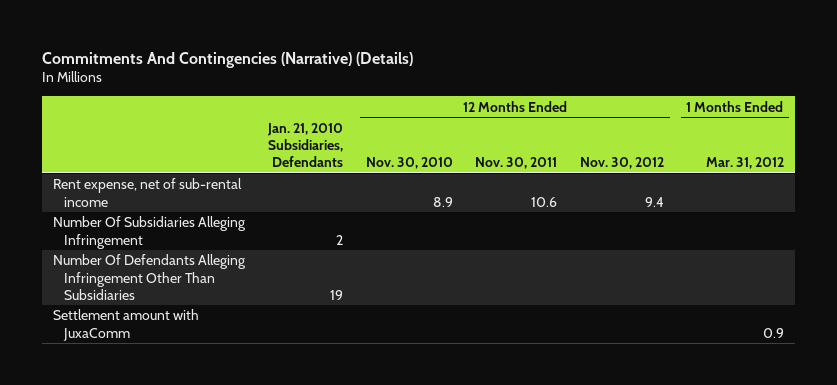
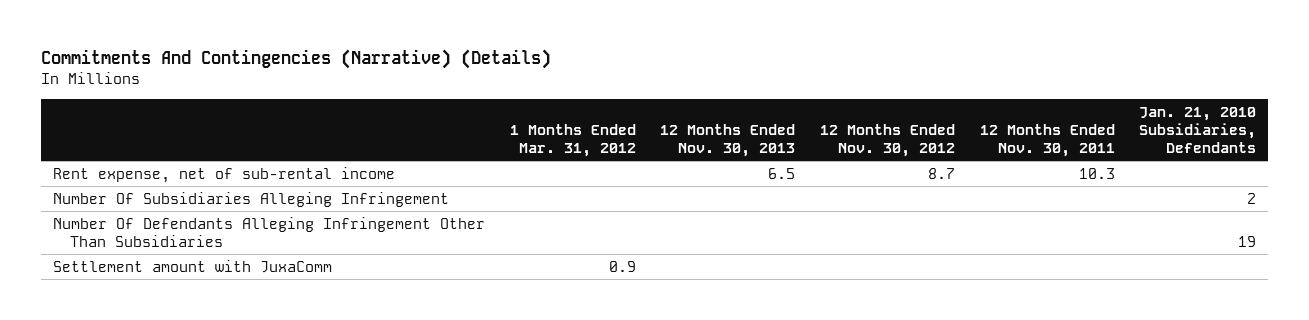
[365,157,453,170] Nov. 30, 2010 -> none
none -> [660,123,796,157] 12 Months Ended Nov. 30, 2013
[531,196,558,207] 10.6 -> [1078,167,1115,179] 10.3
[644,196,664,207] 9.4 -> [927,167,955,179] 8.7

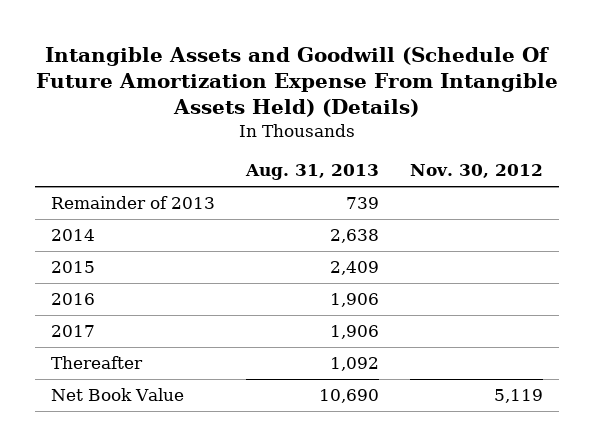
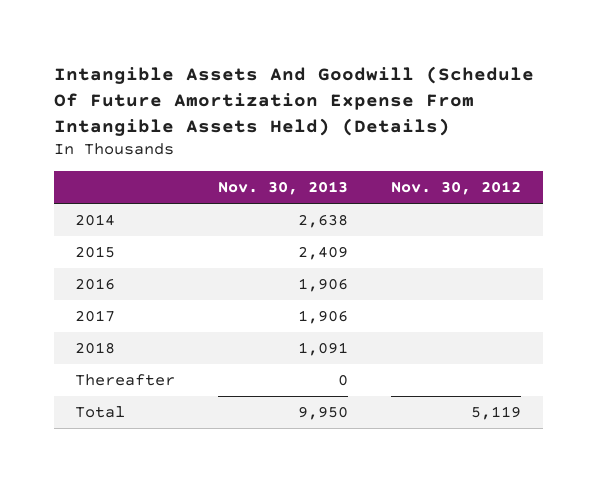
[36,46,559,118] Intangible Assets and Goodwill (Schedule Of Future Amortization Expense From Intangible Assets Held) (Details) -> [53,65,534,136] Intangible Assets And Goodwill (Schedule Of Future Amortization Expense From Intangible Assets Held) (Details)
[245,164,380,181] Aug. 31, 2013 -> none
none -> [218,181,349,196] Nov. 30, 2013
[51,196,216,210] Remainder of 2013 -> none
none -> [75,341,116,354] 2018
[51,388,185,402] Net Book Value -> [75,405,126,418] Total

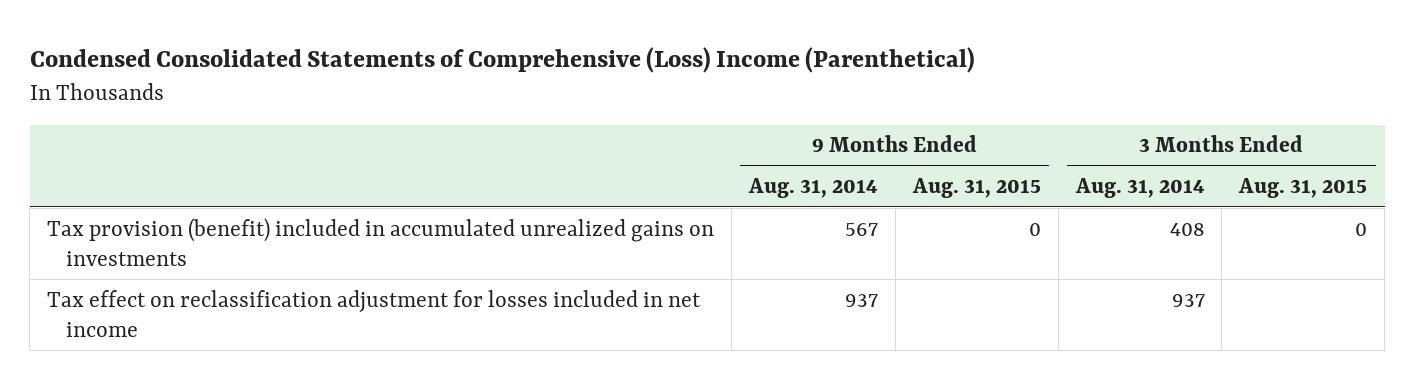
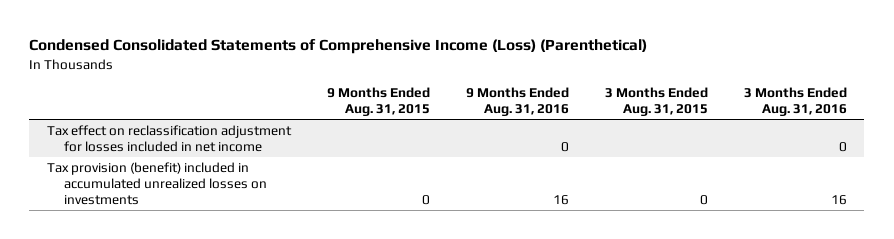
[29,47,975,74] Condensed Consolidated Statements of Comprehensive (Loss) Income (Parenthetical) -> [29,39,648,55] Condensed Consolidated Statements of Comprehensive Income (Loss) (Parenthetical)
[747,178,878,199] Aug. 31, 2014 -> none
[1074,178,1205,199] Aug. 31, 2014 -> none
none -> [465,87,569,116] 9 Months Ended Aug. 31, 2016
none -> [743,87,847,116] 3 Months Ended Aug. 31, 2016
[47,217,715,266] Tax provision (benefit) included in accumulated unrealized gains on investments -> none
none -> [47,162,267,205] Tax provision (benefit) included in accumulated unrealized losses on investments

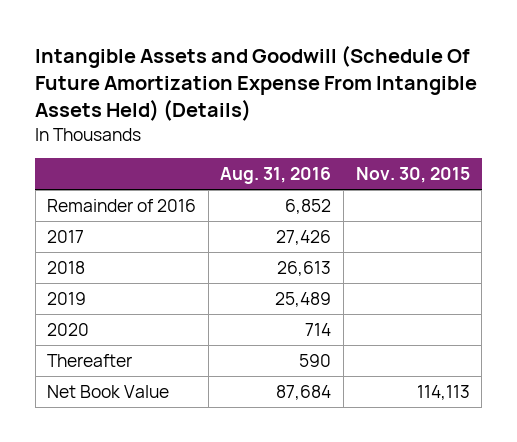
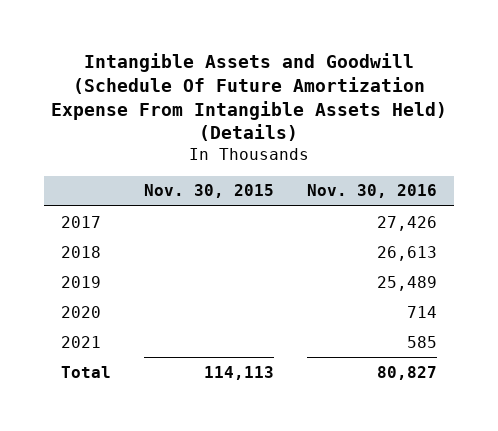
[220,167,332,185] Aug. 31, 2016 -> none
none -> [307,184,438,199] Nov. 30, 2016
[47,198,197,212] Remainder of 2016 -> none
[47,353,133,367] Thereafter -> none
none -> [60,335,101,348] 2021
[47,384,170,398] Net Book Value -> [60,365,111,378] Total

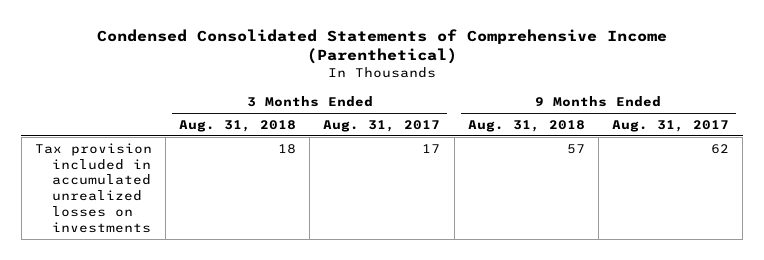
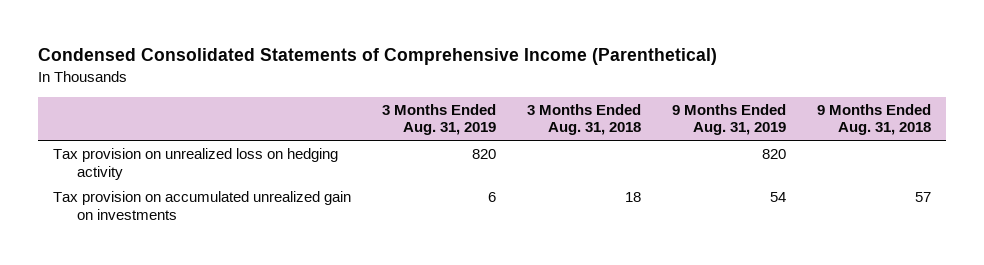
[323,119,441,132] Aug. 31, 2017 -> none
[612,119,730,132] Aug. 31, 2017 -> none
none -> [382,104,497,136] 3 Months Ended Aug. 31, 2019
none -> [672,104,787,136] 9 Months Ended Aug. 31, 2019
none -> [53,148,339,180] Tax provision on unrealized loss on hedging activity
[34,142,152,233] Tax provision included in accumulated unrealized losses on investments -> [53,191,352,220] Tax provision on accumulated unrealized gain on investments

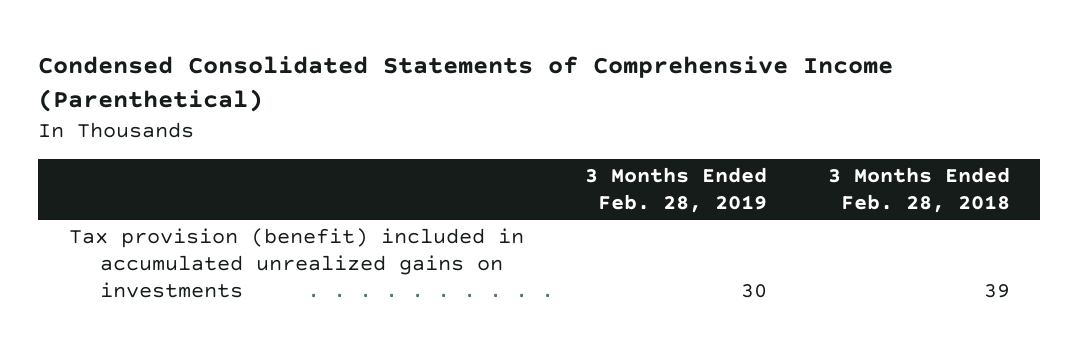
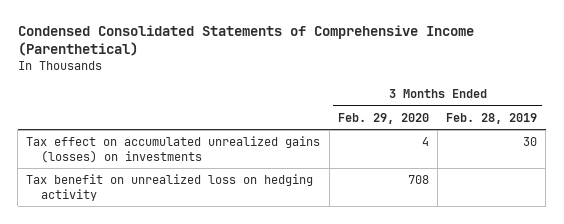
[827,167,1010,213] 3 Months Ended Feb. 28, 2018 -> none
none -> [337,112,429,124] Feb. 29, 2020
[68,228,524,298] Tax provision (benefit) included in accumulated unrealized gains on investments -> [26,136,321,163] Tax effect on accumulated unrealized gains (losses) on investments
none -> [26,174,314,201] Tax benefit on unrealized loss on hedging activity

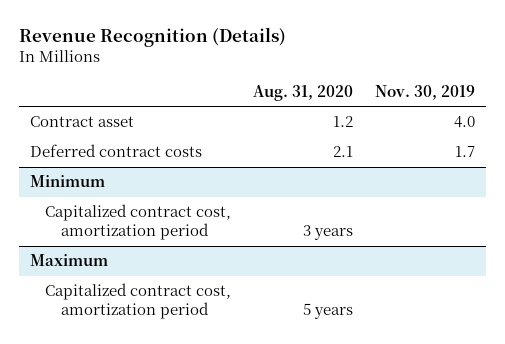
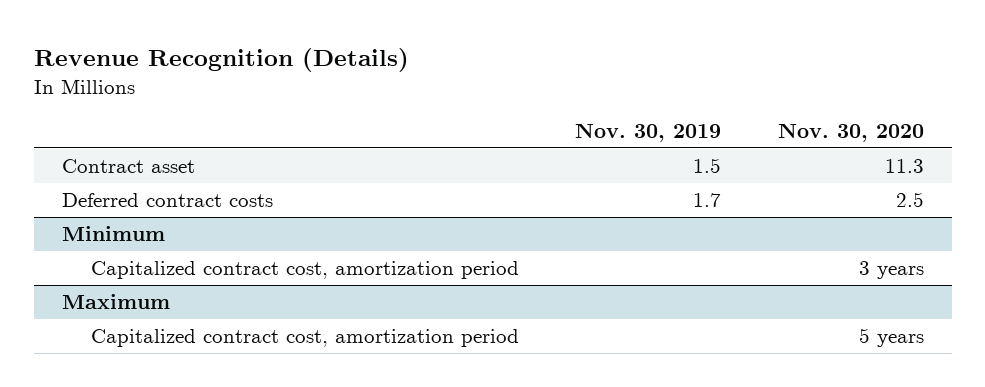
[253,84,354,101] Aug. 31, 2020 -> none
none -> [777,123,924,143] Nov. 30, 2020
[454,116,476,129] 4.0 -> [693,157,722,173] 1.5

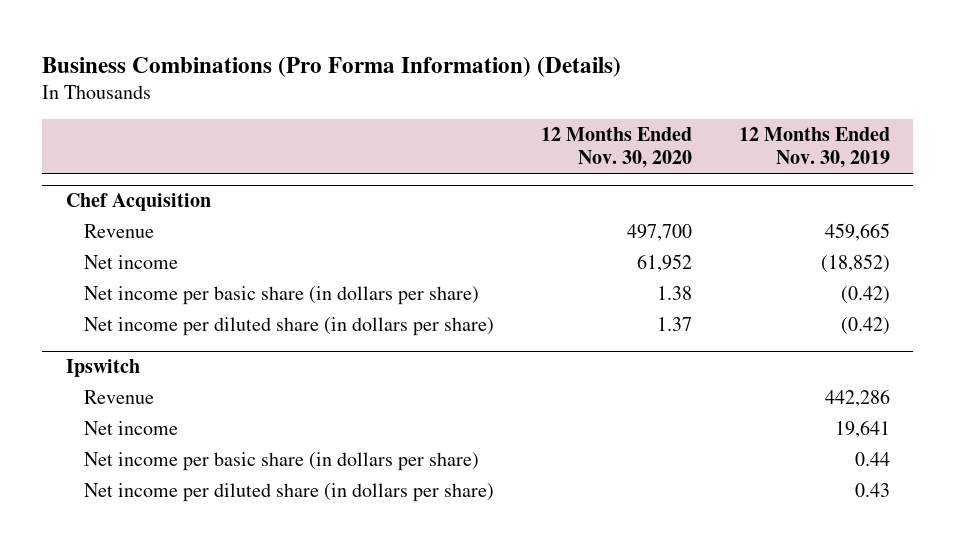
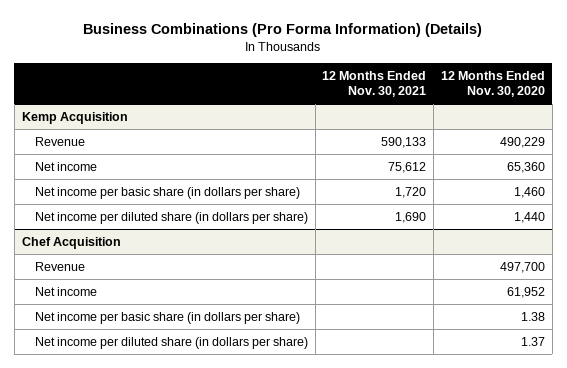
[738,127,890,169] 12 Months Ended Nov. 30, 2019 -> none
none -> [322,70,427,98] 12 Months Ended Nov. 30, 2021
none -> [21,111,128,124] Kemp Acquisition
none -> [34,136,85,146] Revenue
none -> [34,161,97,171] Net income
none -> [34,186,300,199] Net income per basic share (in dollars per share)
none -> [34,211,308,224] Net income per diluted share (in dollars per share)
[65,359,140,378] Ipswitch -> none
[83,389,154,404] Revenue -> none
[83,420,178,435] Net income -> none
[83,451,479,471] Net income per basic share (in dollars per share) -> none
[83,482,494,502] Net income per diluted share (in dollars per share) -> none

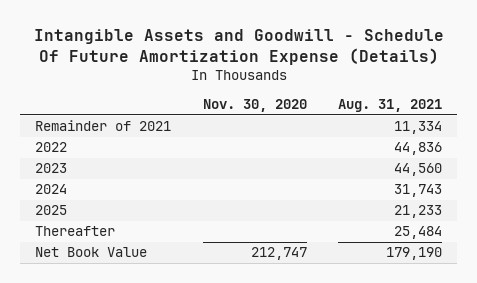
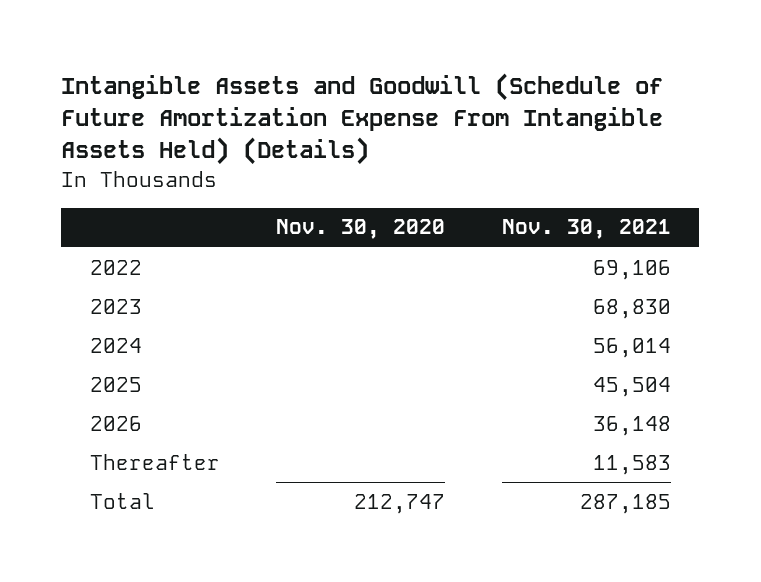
[33,28,444,65] Intangible Assets and Goodwill - Schedule Of Future Amortization Expense (Details) -> [61,72,664,166] Intangible Assets and Goodwill (Schedule of Future Amortization Expense From Intangible Assets Held) (Details)
[337,99,442,113] Aug. 31, 2021 -> none
none -> [501,219,671,240] Nov. 30, 2021
[35,120,172,132] Remainder of 2021 -> none
none -> [89,415,142,431] 2026
[35,247,148,258] Net Book Value -> [89,492,155,509] Total

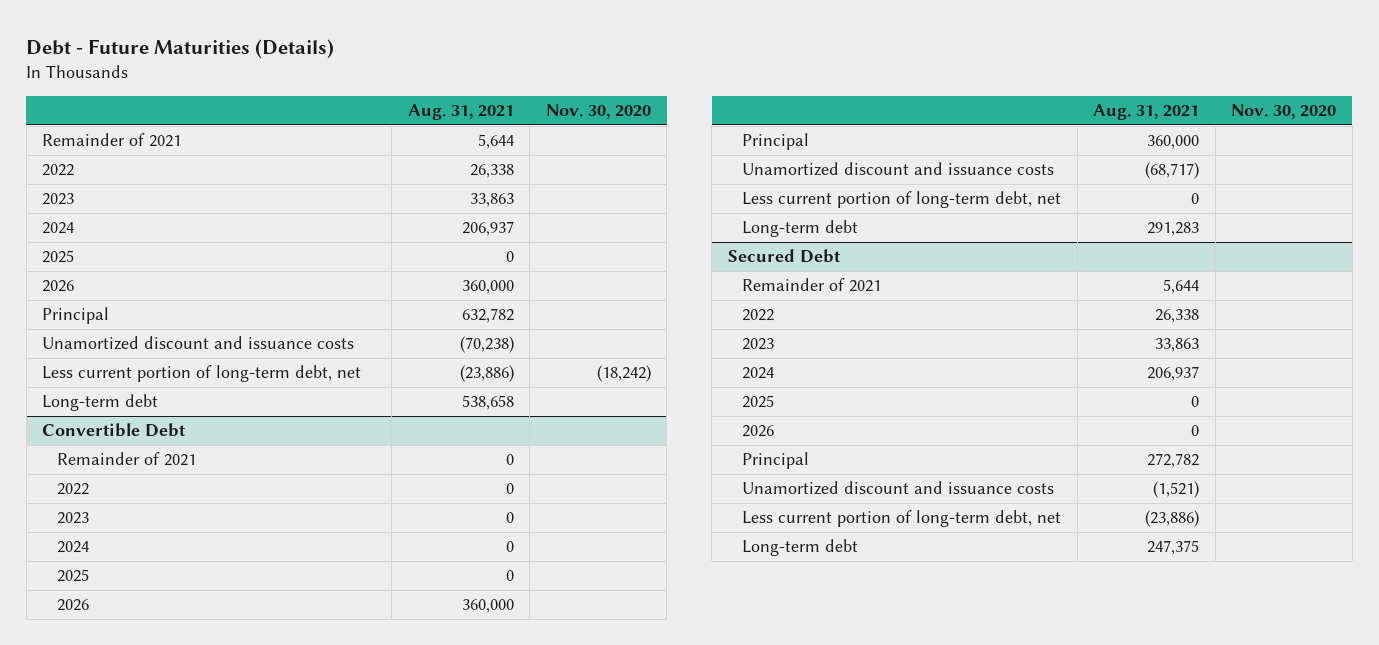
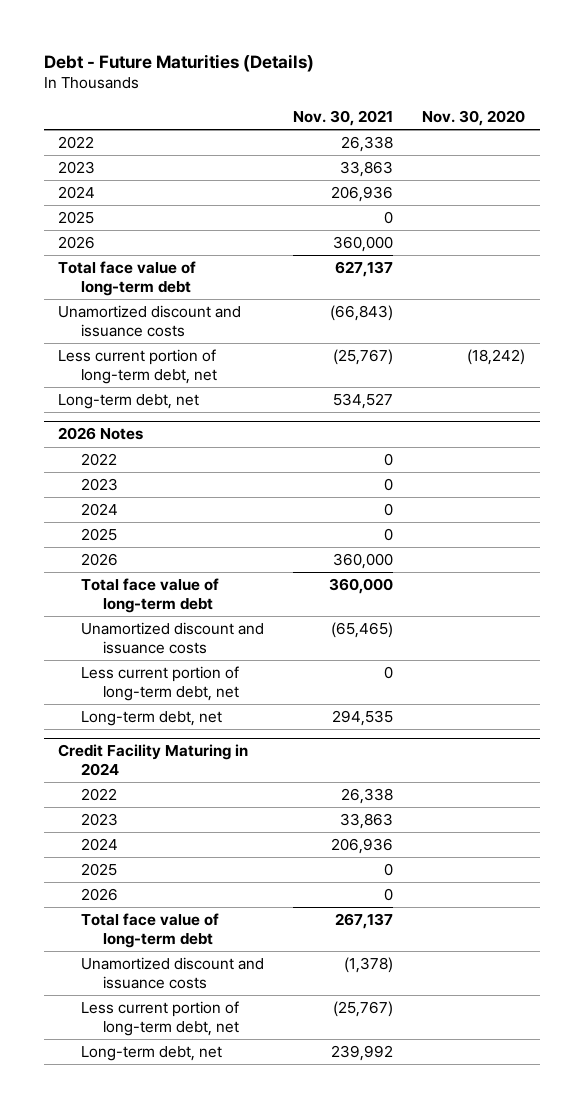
[407,104,514,121] Aug. 31, 2021 -> none
none -> [292,109,393,126] Nov. 30, 2021
[42,133,182,148] Remainder of 2021 -> none
[42,307,110,325] Principal -> [58,261,197,296] Total face value of long-term debt
[56,452,196,467] Remainder of 2021 -> none
[42,394,159,412] Long-term debt -> [58,394,200,410] Long-term debt, net
[42,423,187,438] Convertible Debt -> [58,427,144,441] 2026 Notes
[742,133,810,151] Principal -> [80,578,219,613] Total face value of long-term debt
[742,278,882,293] Remainder of 2021 -> none
[742,220,859,238] Long-term debt -> [80,711,222,727] Long-term debt, net
[727,249,841,264] Secured Debt -> [58,744,249,776] Credit Facility Maturing in 2024
[742,452,810,470] Principal -> [80,913,219,948] Total face value of long-term debt
[742,539,859,557] Long-term debt -> [80,1046,222,1062] Long-term debt, net

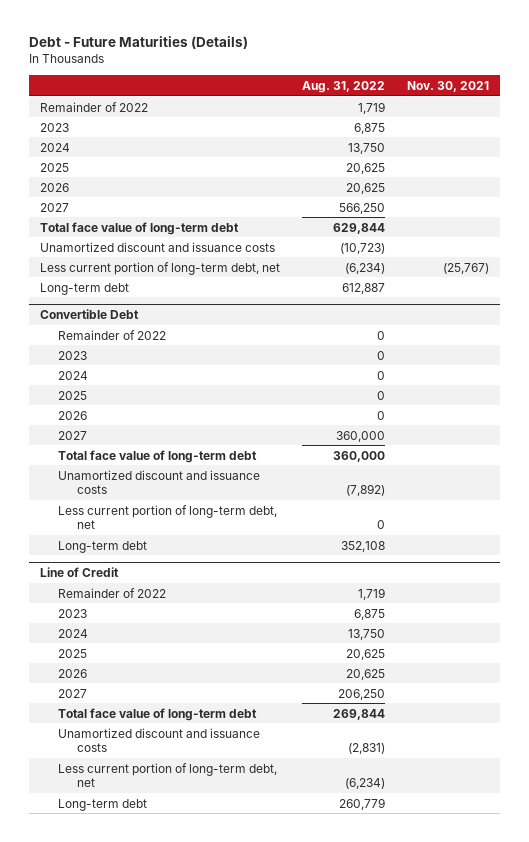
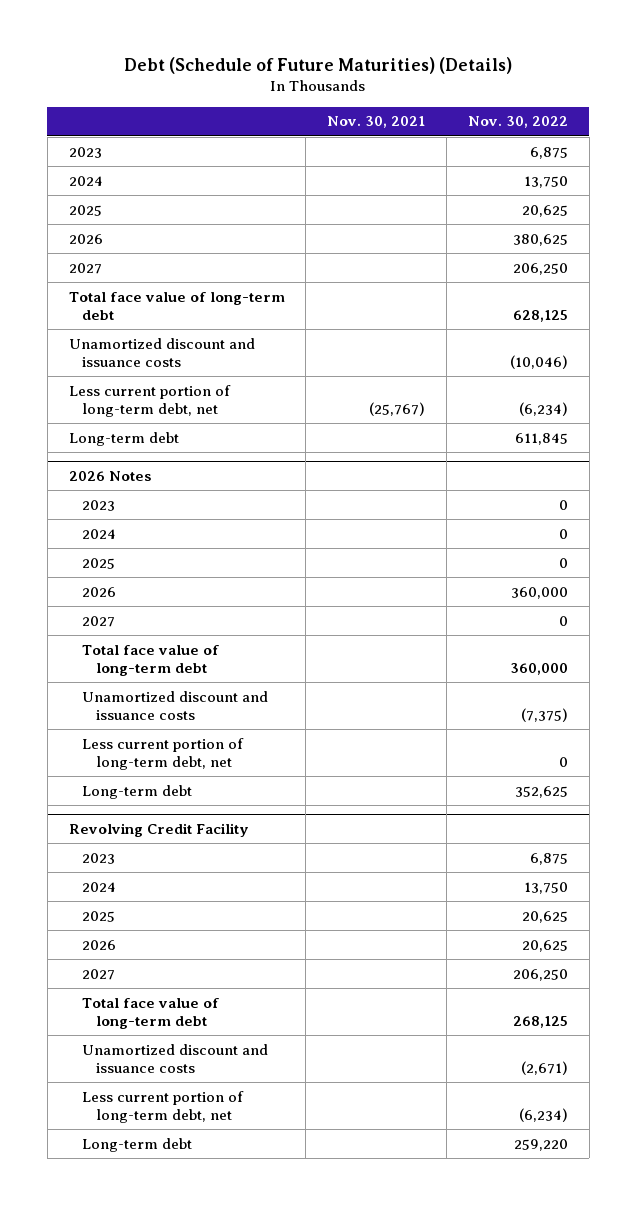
[28,36,248,50] Debt - Future Maturities (Details) -> [124,56,513,74] Debt (Schedule of Future Maturities) (Details)
[301,80,385,93] Aug. 31, 2022 -> none
none -> [467,116,568,129] Nov. 30, 2022
[39,101,148,112] Remainder of 2022 -> none
[58,329,167,340] Remainder of 2022 -> none
[39,309,139,320] Convertible Debt -> [68,470,151,481] 2026 Notes
[58,587,167,598] Remainder of 2022 -> none
[39,567,119,578] Line of Credit -> [68,822,249,837] Revolving Credit Facility

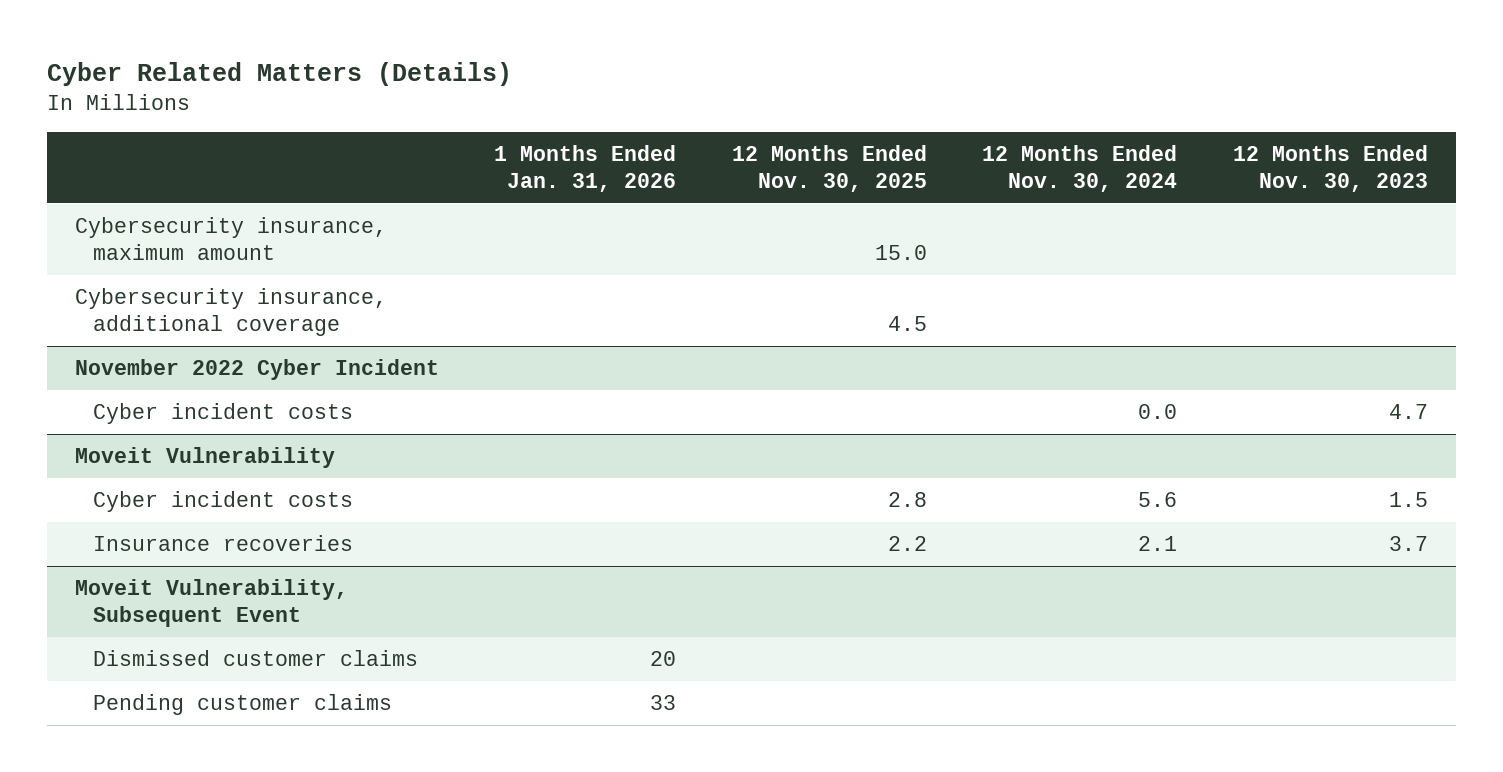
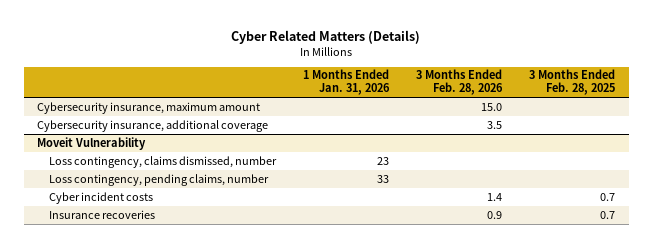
[731,144,927,193] 12 Months Ended Nov. 30, 2025 -> none
[982,144,1178,193] 12 Months Ended Nov. 30, 2024 -> none
[1233,144,1429,193] 12 Months Ended Nov. 30, 2023 -> none
none -> [416,69,504,96] 3 Months Ended Feb. 28, 2026
none -> [529,69,616,96] 3 Months Ended Feb. 28, 2025
[74,358,439,380] November 2022 Cyber Incident -> none
[93,402,354,424] Cyber incident costs -> none
none -> [48,155,277,168] Loss contingency, claims dismissed, number
none -> [48,173,269,186] Loss contingency, pending claims, number
[74,578,348,628] Moveit Vulnerability, Subsequent Event -> none
[93,649,419,666] Dismissed customer claims -> none
[93,693,393,715] Pending customer claims -> none

